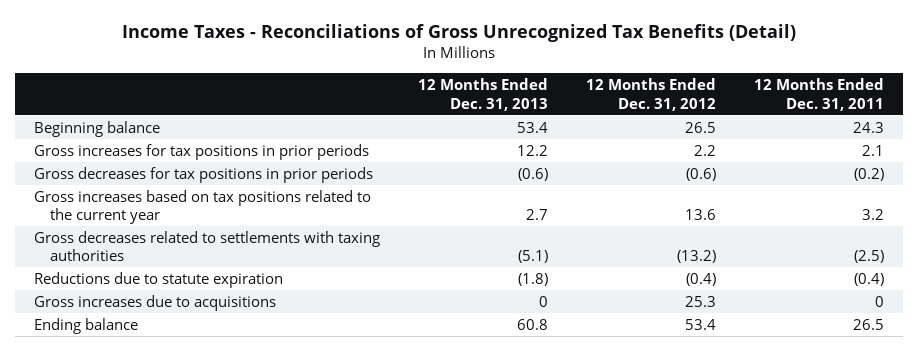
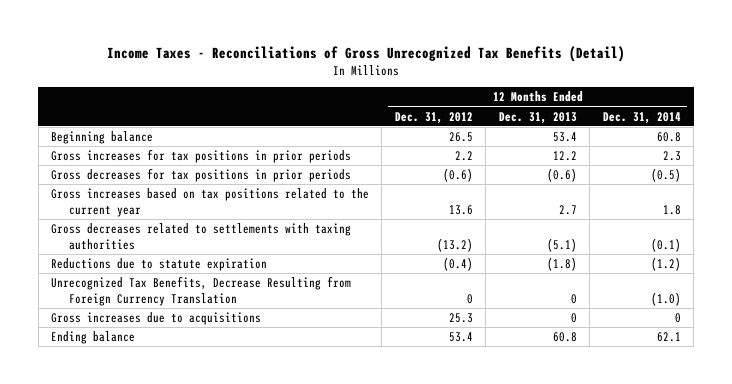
[754,78,885,111] 12 Months Ended Dec. 31, 2011 -> none
none -> [602,111,681,124] Dec. 31, 2014
none -> [51,276,352,307] Unrecognized Tax Benefits, Decrease Resulting from Foreign Currency Translation

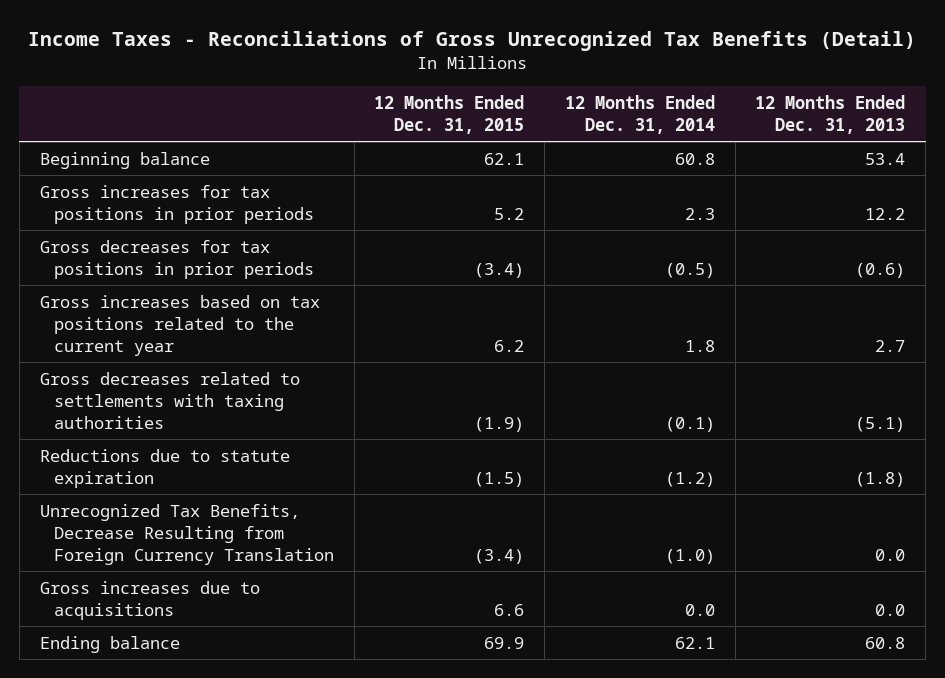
[394,111,473,124] Dec. 31, 2012 -> none
none -> [374,95,525,134] 12 Months Ended Dec. 31, 2015
[570,294,577,305] 0 -> [875,548,906,561] 0.0
[570,313,577,324] 0 -> [875,603,906,616] 0.0
[674,313,681,324] 0 -> [684,603,715,616] 0.0

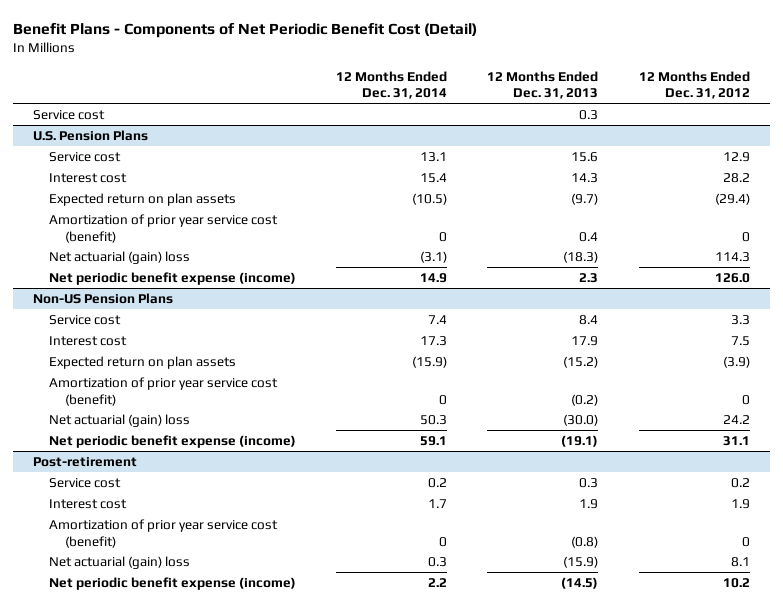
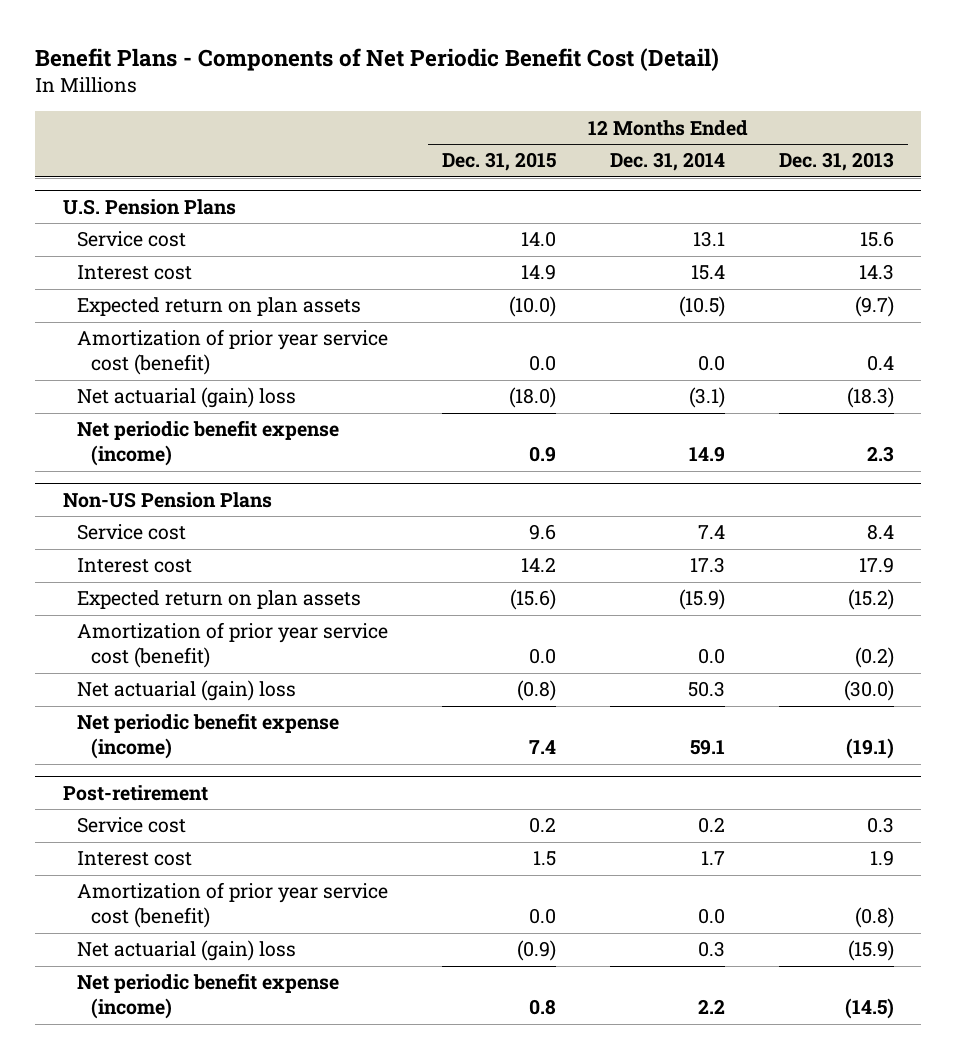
[638,70,750,100] 12 Months Ended Dec. 31, 2012 -> none
none -> [441,152,556,172] Dec. 31, 2015
[33,109,106,120] Service cost -> none
[439,231,448,242] 0 -> [697,355,725,372] 0.0
[439,394,448,405] 0 -> [697,648,725,665] 0.0
[439,536,448,547] 0 -> [697,908,725,925] 0.0

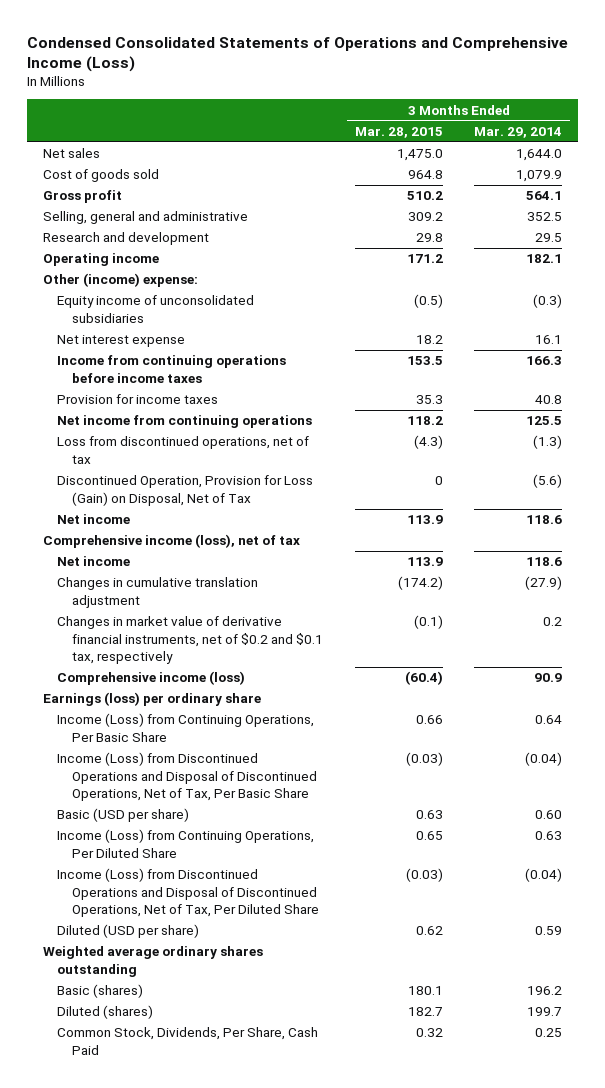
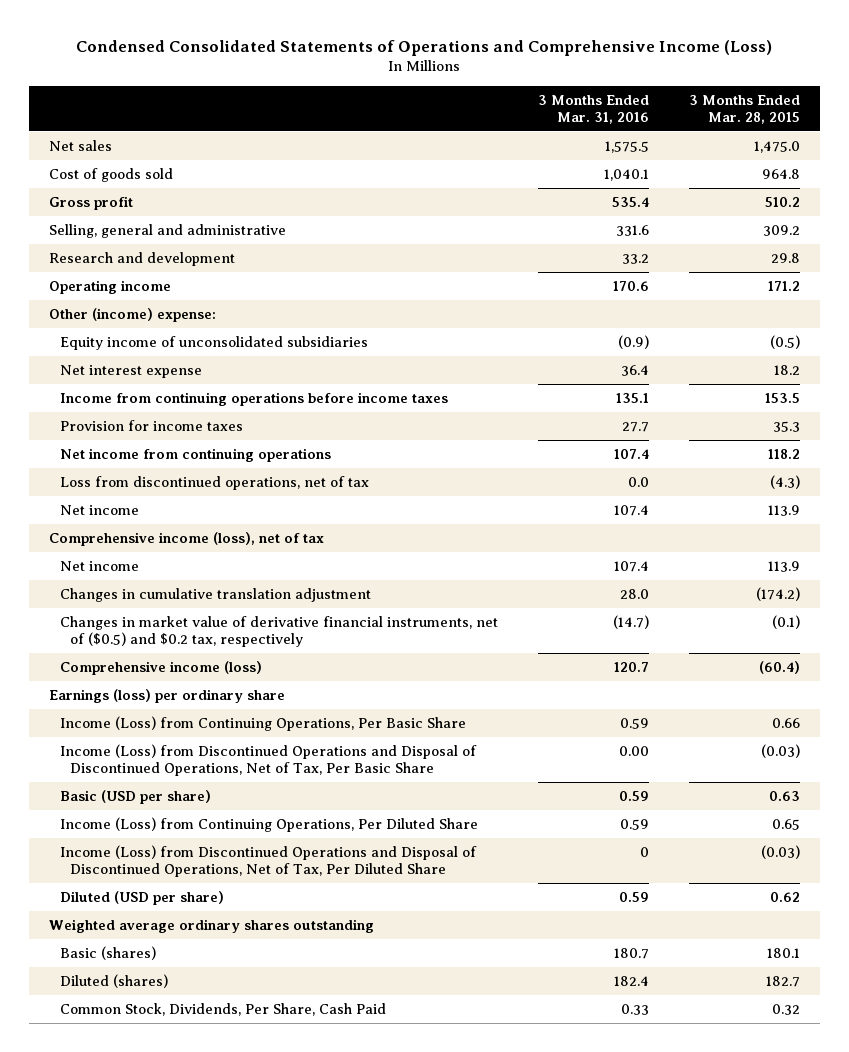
[474,126,563,138] Mar. 29, 2014 -> none
none -> [537,95,649,124] 3 Months Ended Mar. 31, 2016
[57,475,314,506] Discontinued Operation, Provision for Loss (Gain) on Disposal, Net of Tax -> none
[57,616,324,664] Changes in market value of derivative financial instruments, net of $0.2 and $0.1 tax, respectively -> [59,616,498,648] Changes in market value of derivative financial instruments, net of ($0.5) and $0.2 tax, respectively

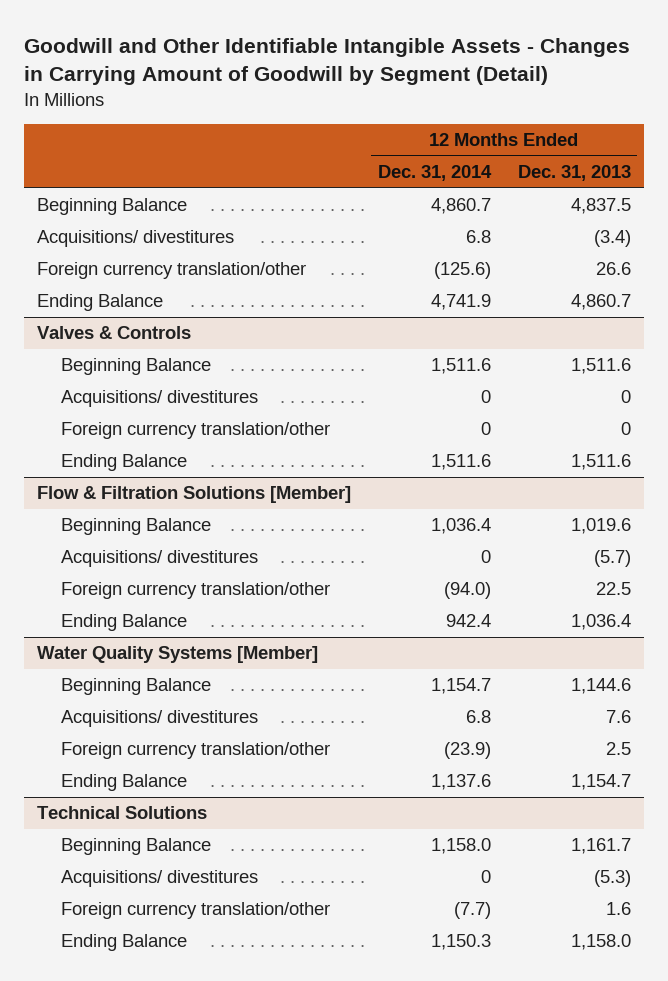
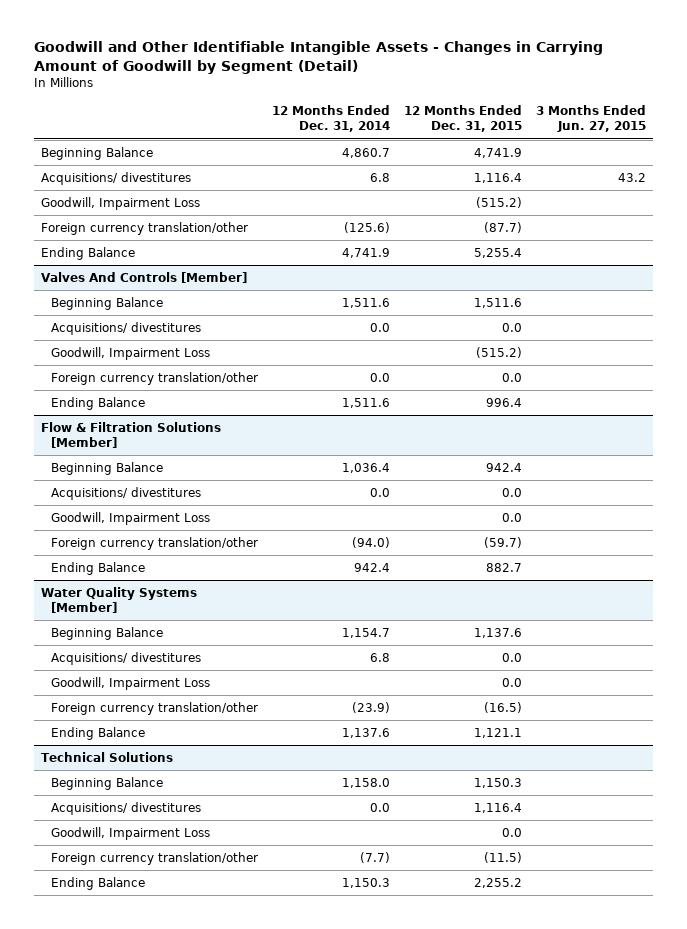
[517,165,631,182] Dec. 31, 2013 -> none
none -> [403,105,522,133] 12 Months Ended Dec. 31, 2015
none -> [535,105,646,133] 3 Months Ended Jun. 27, 2015
none -> [40,196,200,210] Goodwill, Impairment Loss
[37,326,192,340] Valves & Controls -> [40,271,247,283] Valves And Controls [Member]
[481,390,492,404] 0 -> [369,322,390,332] 0.0
none -> [50,346,210,360] Goodwill, Impairment Loss
[481,422,492,436] 0 -> [369,372,390,382] 0.0
[481,550,492,564] 0 -> [369,487,390,497] 0.0
none -> [50,511,210,525] Goodwill, Impairment Loss
none -> [50,676,210,690] Goodwill, Impairment Loss
[481,870,492,884] 0 -> [369,802,390,812] 0.0
none -> [50,826,210,840] Goodwill, Impairment Loss

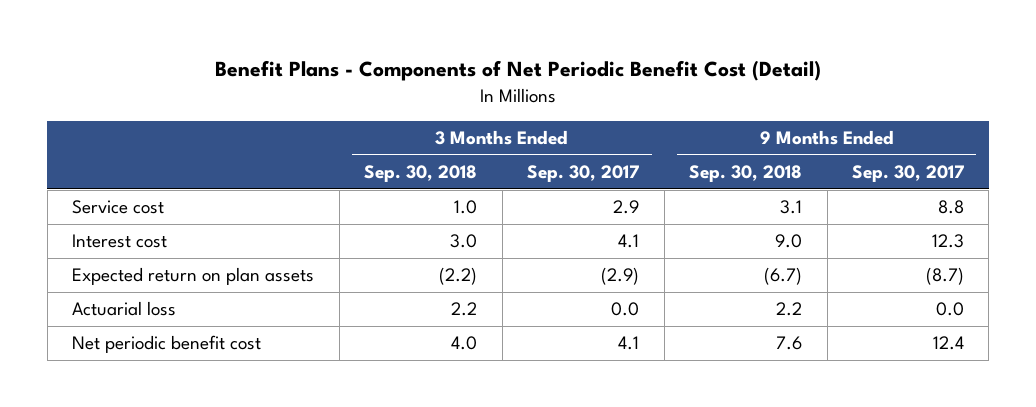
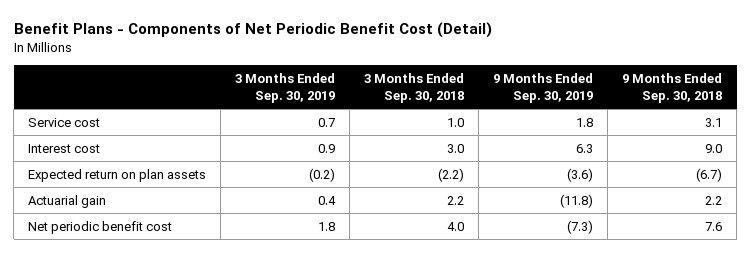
[527,164,640,182] Sep. 30, 2017 -> none
[851,164,964,182] Sep. 30, 2017 -> none
none -> [235,73,336,103] 3 Months Ended Sep. 30, 2019
none -> [493,73,594,103] 9 Months Ended Sep. 30, 2019
[72,301,177,317] Actuarial loss -> [28,194,107,208] Actuarial gain

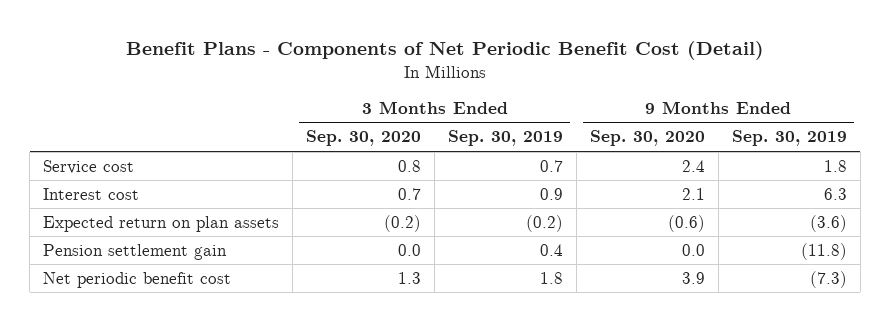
[364,73,465,103] 3 Months Ended Sep. 30, 2018 -> none
[622,73,723,103] 9 Months Ended Sep. 30, 2018 -> none
none -> [306,130,422,147] Sep. 30, 2020
none -> [589,130,705,147] Sep. 30, 2020
[28,194,107,208] Actuarial gain -> [43,243,228,260] Pension settlement gain

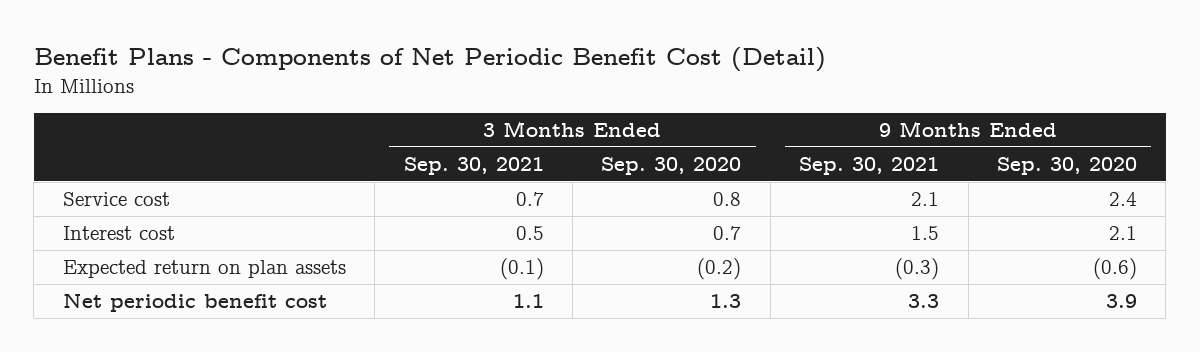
[448,130,564,147] Sep. 30, 2019 -> none
[731,130,847,147] Sep. 30, 2019 -> none
none -> [403,156,544,175] Sep. 30, 2021
none -> [799,156,940,175] Sep. 30, 2021
[43,243,228,260] Pension settlement gain -> none

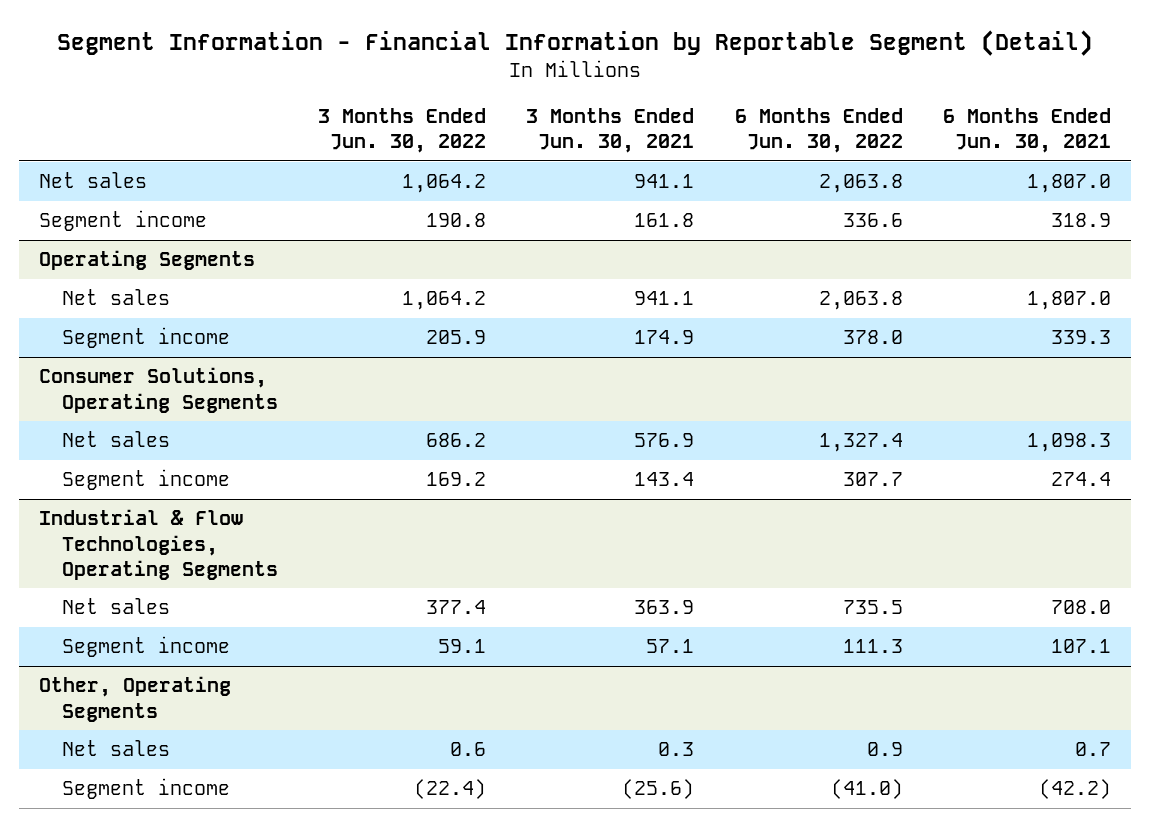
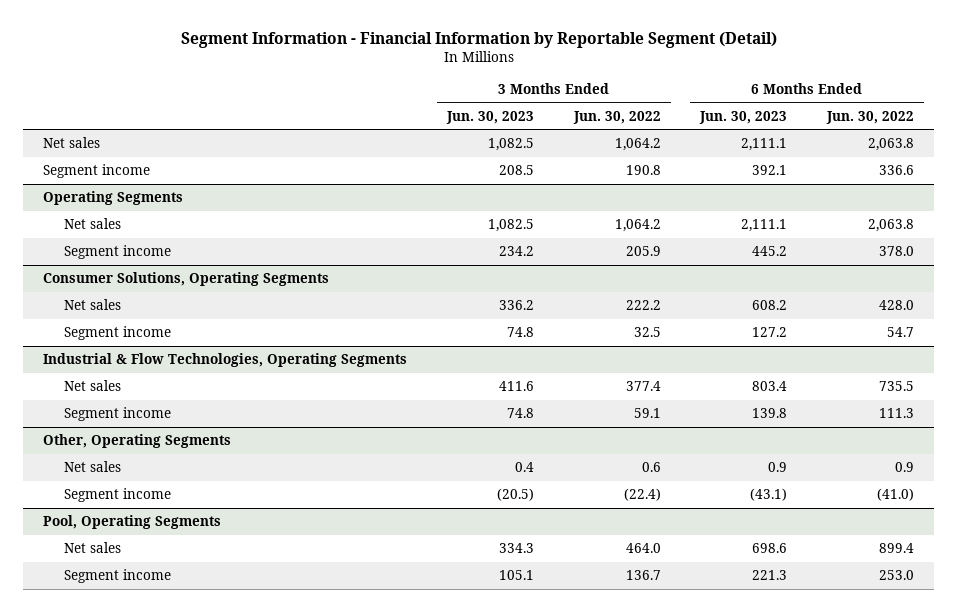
[526,108,695,154] 3 Months Ended Jun. 30, 2021 -> none
[942,108,1111,154] 6 Months Ended Jun. 30, 2021 -> none
none -> [445,110,534,124] Jun. 30, 2023
none -> [699,110,788,124] Jun. 30, 2023
[426,433,487,448] 686.2 -> [625,300,661,311] 222.2
[818,433,903,453] 1,327.4 -> [879,300,915,311] 428.0
[426,472,487,487] 169.2 -> [633,327,661,338] 32.5
[842,472,903,487] 307.7 -> [887,327,915,338] 54.7
none -> [42,515,221,530] Pool, Operating Segments
none -> [63,542,121,554] Net sales
none -> [63,569,171,584] Segment income

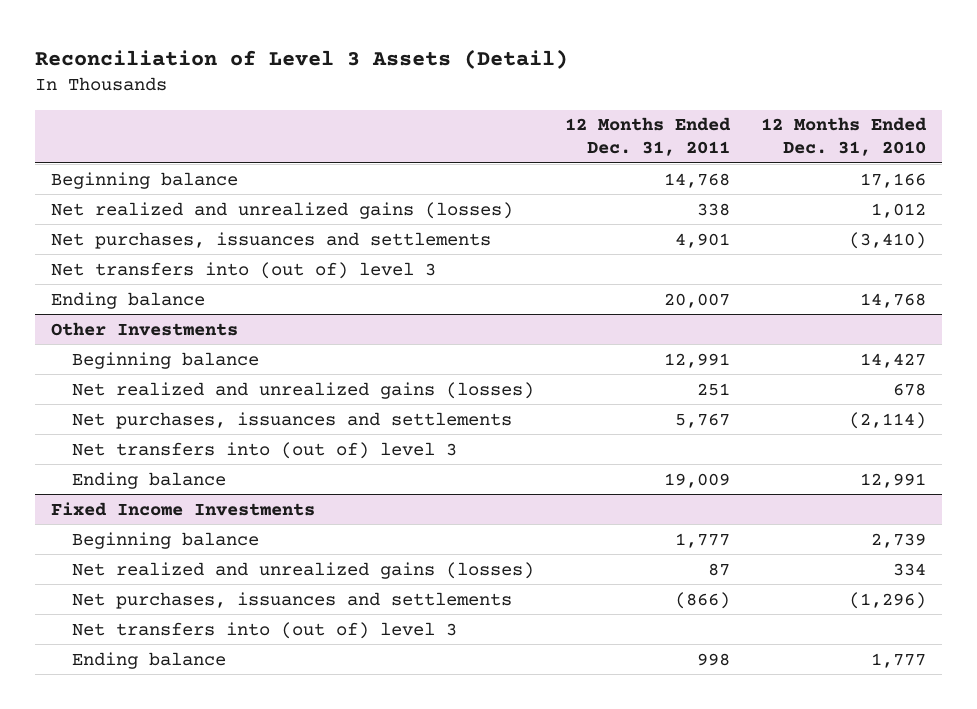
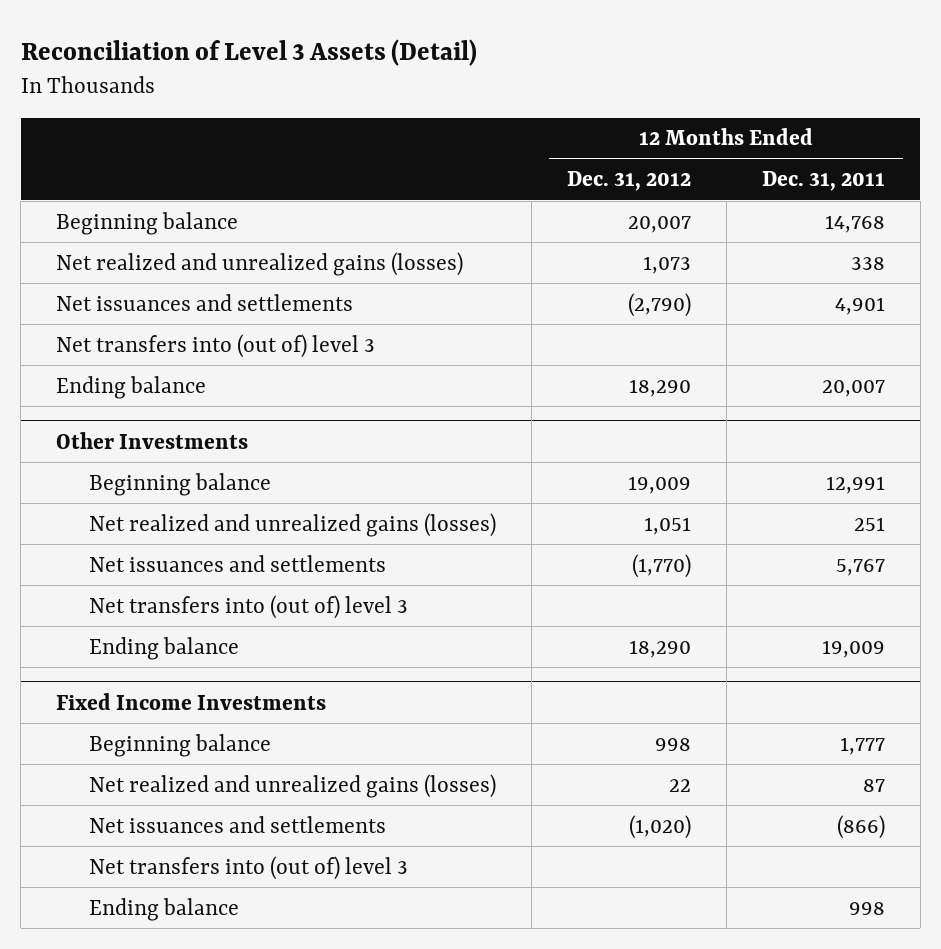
[761,117,928,156] 12 Months Ended Dec. 31, 2010 -> none
none -> [566,171,691,192] Dec. 31, 2012
[50,231,491,249] Net purchases, issuances and settlements -> [56,293,354,311] Net issuances and settlements
[71,411,512,429] Net purchases, issuances and settlements -> [88,554,386,572] Net issuances and settlements
[71,591,512,609] Net purchases, issuances and settlements -> [88,815,386,833] Net issuances and settlements

